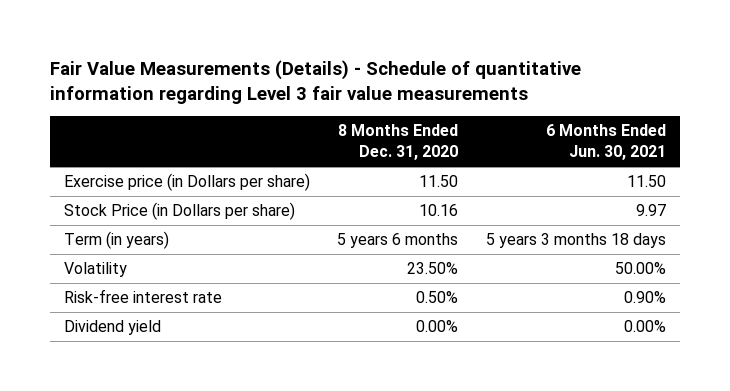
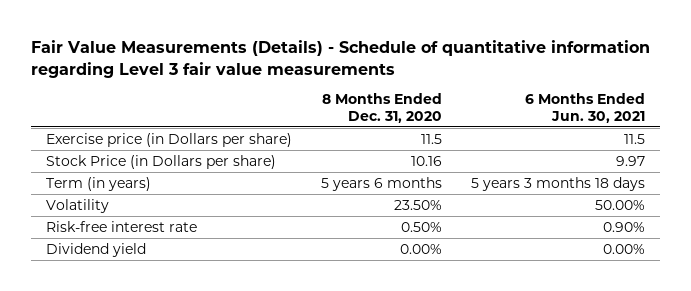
[419,175,459,188] 11.50 -> [420,133,442,144] 11.5
[627,175,667,188] 11.50 -> [624,133,646,144] 11.5

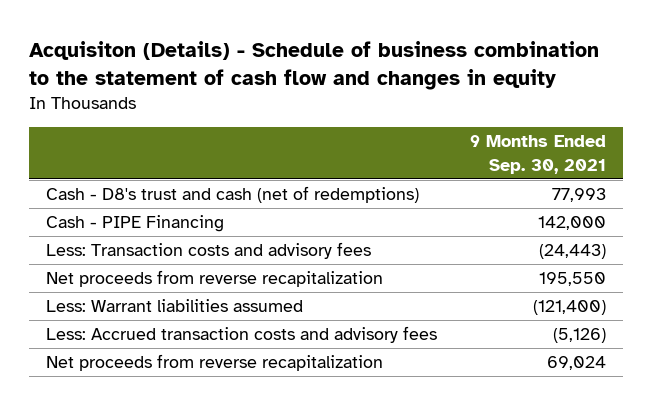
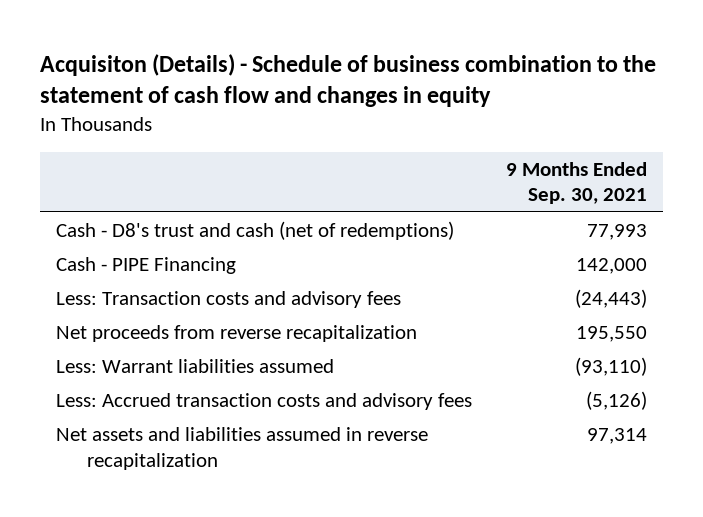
[533,300,607,316] (121,400) -> [574,356,647,376] (93,110)
[45,354,383,372] Net proceeds from reverse recapitalization -> none
none -> [56,426,429,470] Net assets and liabilities assumed in reverse recapitalization

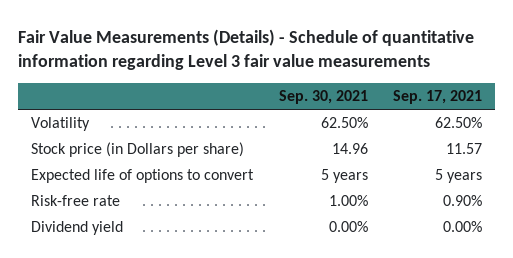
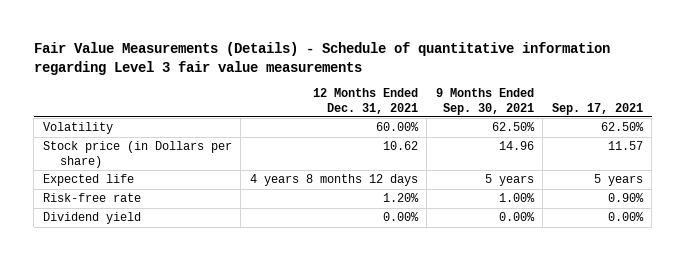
[278,90,368,105] Sep. 30, 2021 -> none
none -> [312,88,418,114] 12 Months Ended Dec. 31, 2021
none -> [435,88,534,115] 9 Months Ended Sep. 30, 2021
[31,169,255,184] Expected life of options to convert -> [42,174,134,187] Expected life

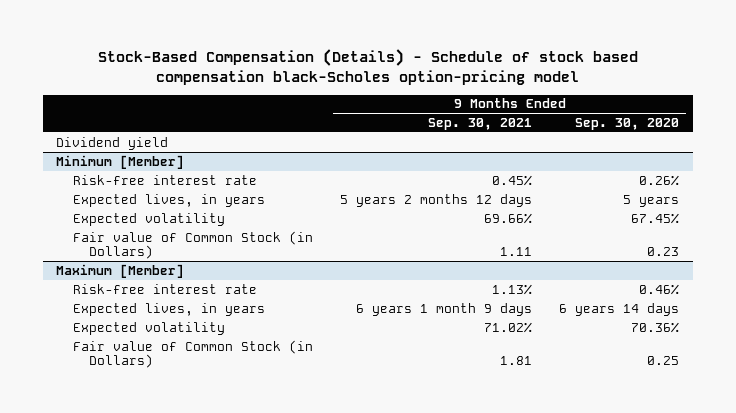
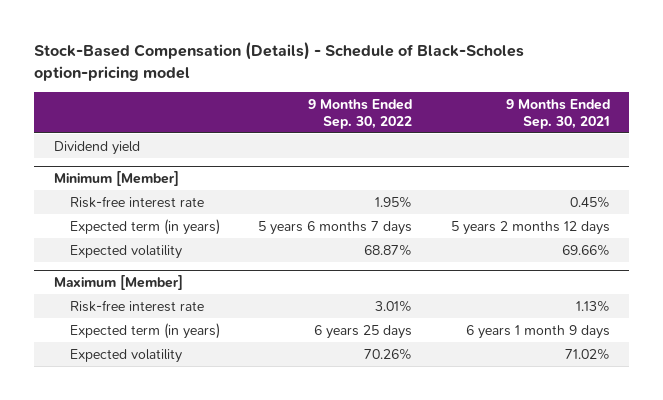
[97,49,638,85] Stock-Based Compensation (Details) - Schedule of stock based compensation black-Scholes option-pricing model -> [34,42,525,81] Stock-Based Compensation (Details) - Schedule of Black-Scholes option-pricing model
[575,117,680,130] Sep. 30, 2020 -> none
none -> [308,98,413,129] 9 Months Ended Sep. 30, 2022
[72,193,265,207] Expected lives, in years -> [69,218,220,235] Expected term (in years)
[72,230,313,260] Fair value of Common Stock (in Dollars) -> none
[72,302,265,316] Expected lives, in years -> [69,322,220,339] Expected term (in years)
[72,339,313,369] Fair value of Common Stock (in Dollars) -> none

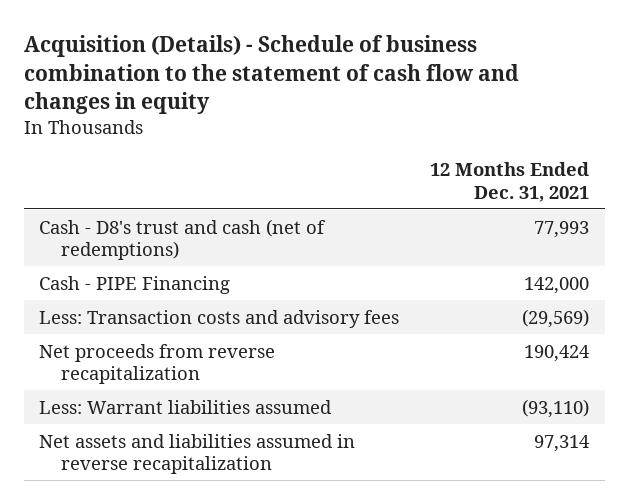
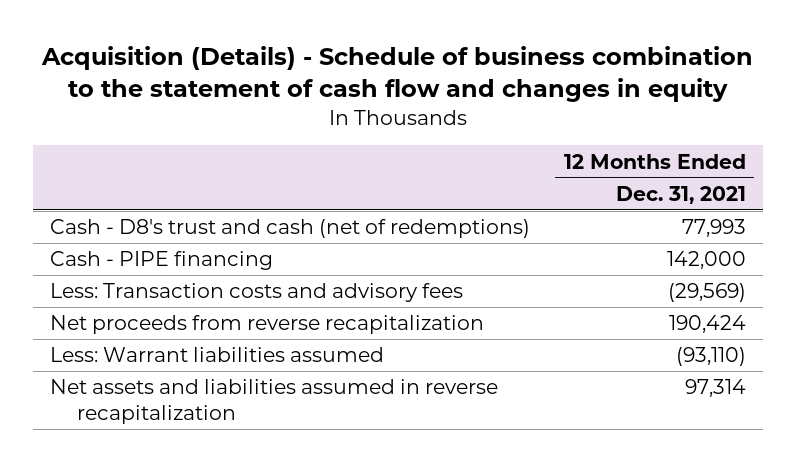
[39,275,231,294] Cash - PIPE Financing -> [49,251,273,271] Cash - PIPE financing

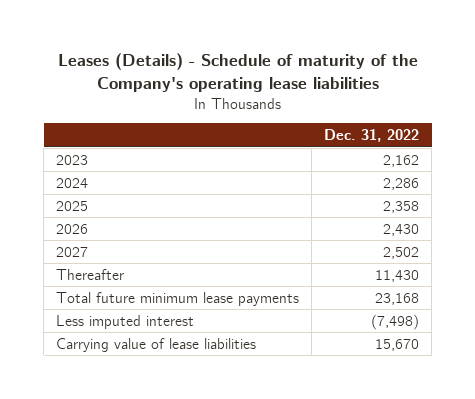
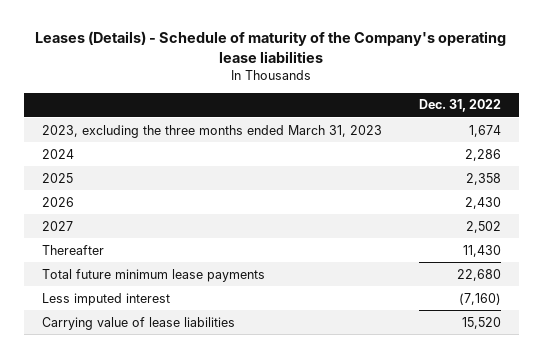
[56,154,89,165] 2023 -> none
none -> [42,124,383,138] 2023, excluding the three months ended March 31, 2023
[375,292,420,305] 23,168 -> [456,268,501,281] 22,680
[371,313,420,330] (7,498) -> [458,292,501,305] (7,160)
[375,338,420,351] 15,670 -> [461,316,501,329] 15,520

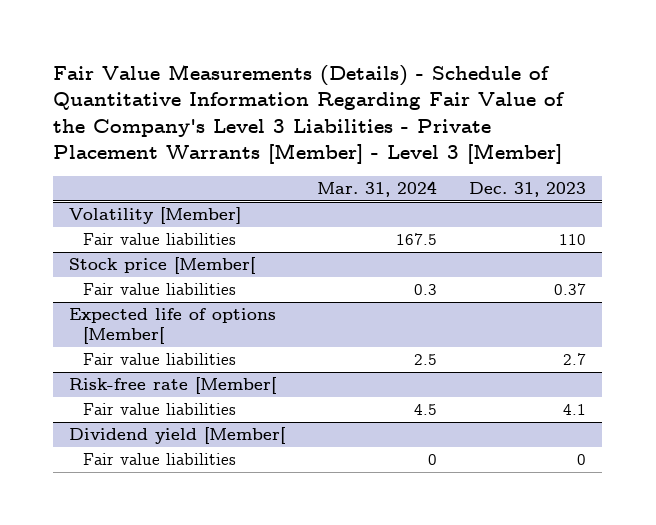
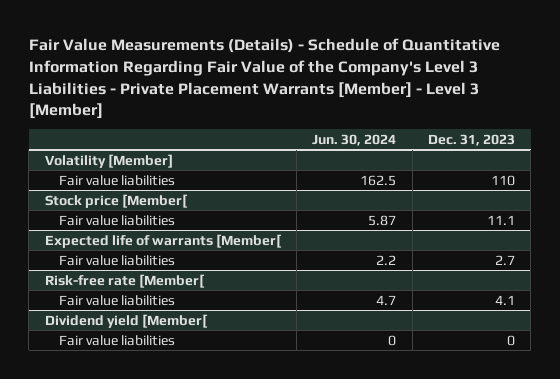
[317,181,438,198] Mar. 31, 2024 -> none
none -> [312,133,397,146] Jun. 30, 2024
[554,283,587,296] 0.37 -> [486,214,515,225] 11.1
[69,308,277,345] Expected life of options [Member[ -> [44,233,282,248] Expected life of warrants [Member[

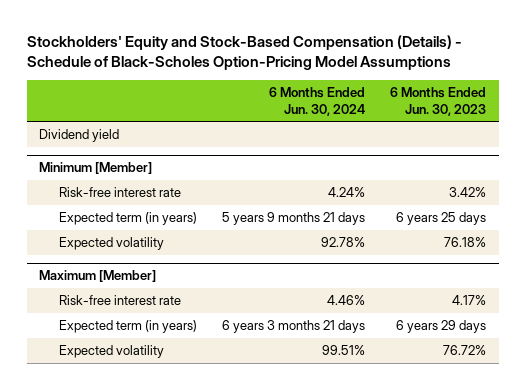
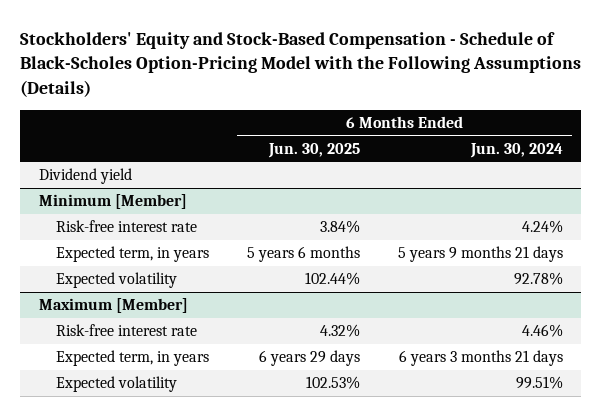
[26,35,462,71] Stockholders' Equity and Stock-Based Compensation (Details) - Schedule of Black-Scholes Option-Pricing Model Assumptions -> [20,31,582,98] Stockholders' Equity and Stock-Based Compensation - Schedule of Black-Scholes Option-Pricing Model with the Following Assumptions (Details)
[390,87,487,116] 6 Months Ended Jun. 30, 2023 -> none
none -> [267,142,360,158] Jun. 30, 2025
[59,212,198,226] Expected term (in years) -> [55,246,209,263] Expected term, in years
[59,320,198,334] Expected term (in years) -> [55,350,209,367] Expected term, in years

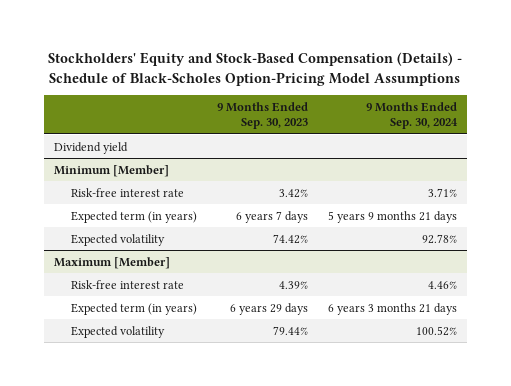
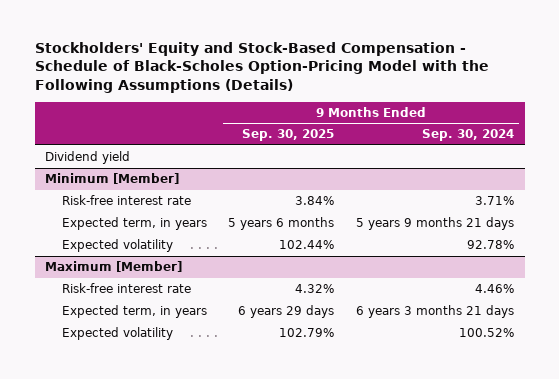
[48,52,463,86] Stockholders' Equity and Stock-Based Compensation (Details) - Schedule of Black-Scholes Option-Pricing Model Assumptions -> [34,41,489,93] Stockholders' Equity and Stock-Based Compensation - Schedule of Black-Scholes Option-Pricing Model with the Following Assumptions (Details)
[217,101,309,130] 9 Months Ended Sep. 30, 2023 -> none
none -> [242,129,335,142] Sep. 30, 2025
[71,210,198,223] Expected term (in years) -> [61,217,207,231] Expected term, in years
[71,302,198,315] Expected term (in years) -> [61,305,207,319] Expected term, in years

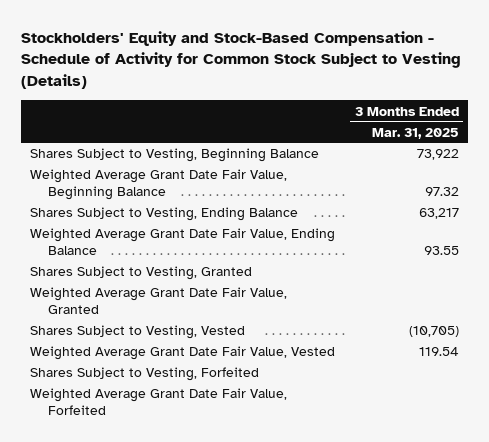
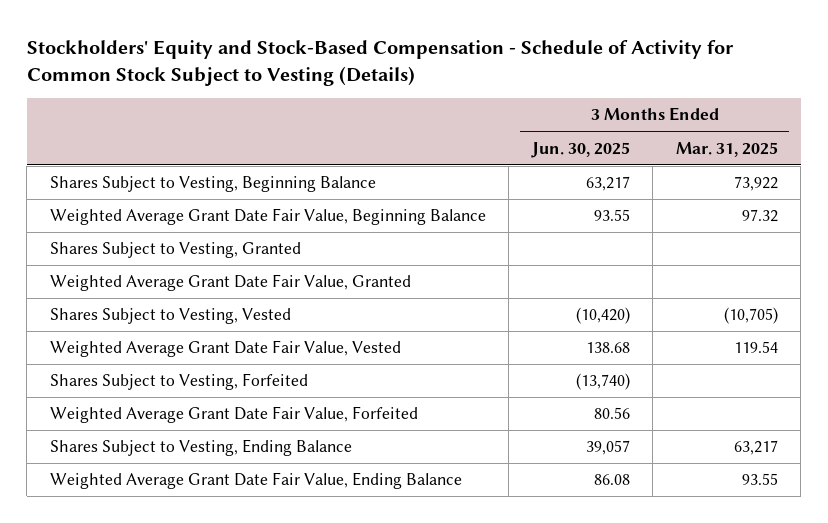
none -> [530,141,630,158] Jun. 30, 2025
[30,207,299,222] Shares Subject to Vesting, Ending Balance -> [49,439,352,457] Shares Subject to Vesting, Ending Balance
[30,228,336,256] Weighted Average Grant Date Fair Value, Ending Balance -> [49,472,462,490] Weighted Average Grant Date Fair Value, Ending Balance

